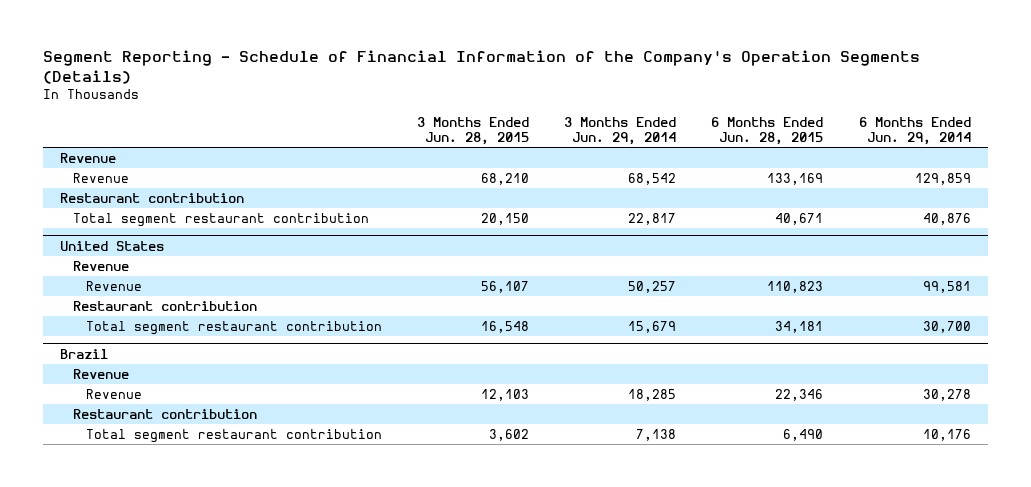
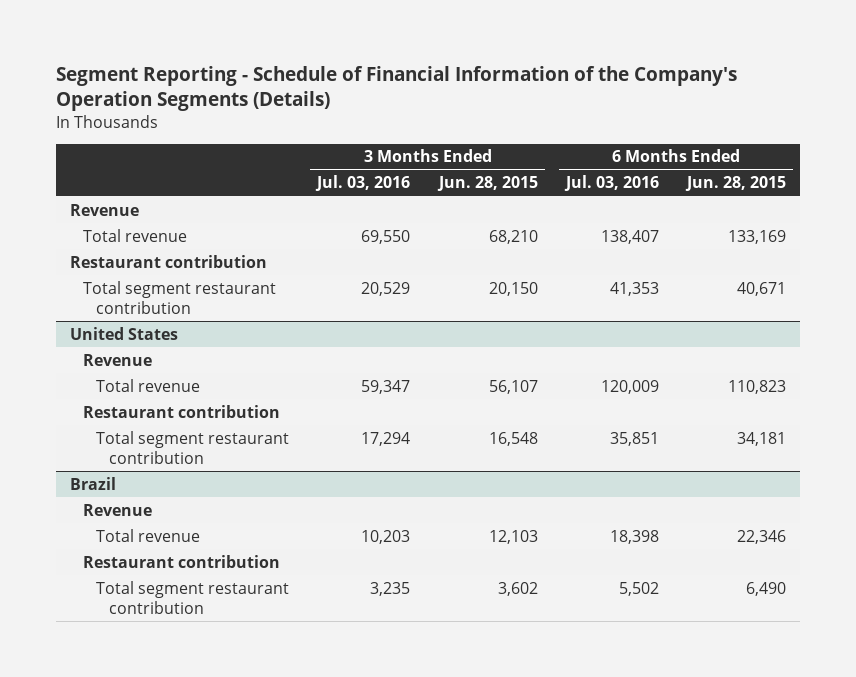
[564,116,677,146] 3 Months Ended Jun. 29, 2014 -> none
[858,116,971,146] 6 Months Ended Jun. 29, 2014 -> none
none -> [315,175,411,192] Jul. 03, 2016
none -> [563,175,659,192] Jul. 03, 2016
[73,172,130,183] Revenue -> [83,228,188,242] Total revenue
[85,280,142,291] Revenue -> [96,378,201,392] Total revenue
[85,388,142,399] Revenue -> [96,528,201,542] Total revenue

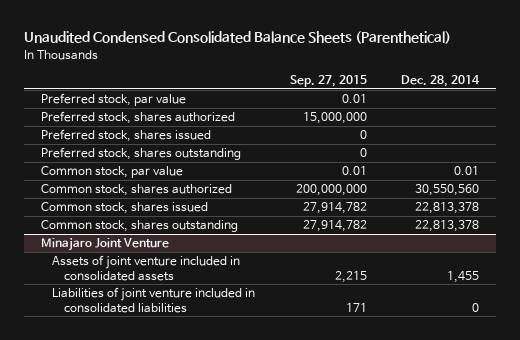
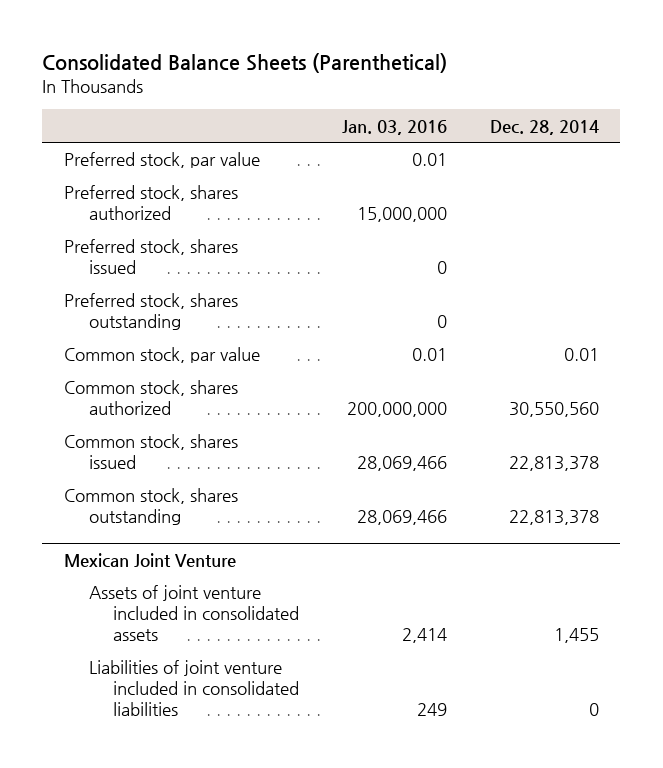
[23,31,451,45] Unaudited Condensed Consolidated Balance Sheets (Parenthetical) -> [42,53,448,74] Consolidated Balance Sheets (Parenthetical)
[289,75,367,88] Sep. 27, 2015 -> none
none -> [342,119,448,135] Jan. 03, 2016
[40,237,169,252] Minajaro Joint Venture -> [63,552,236,568] Mexican Joint Venture

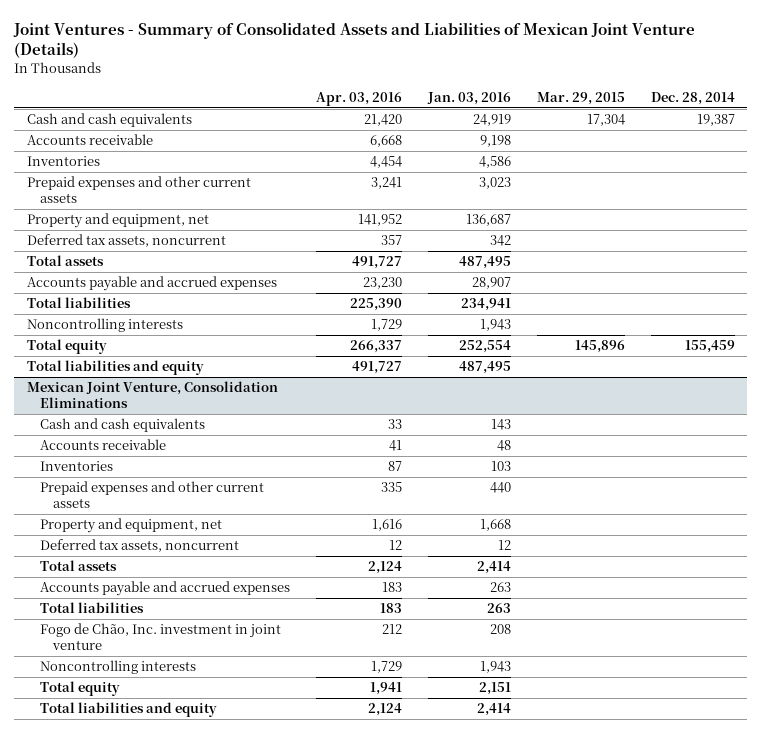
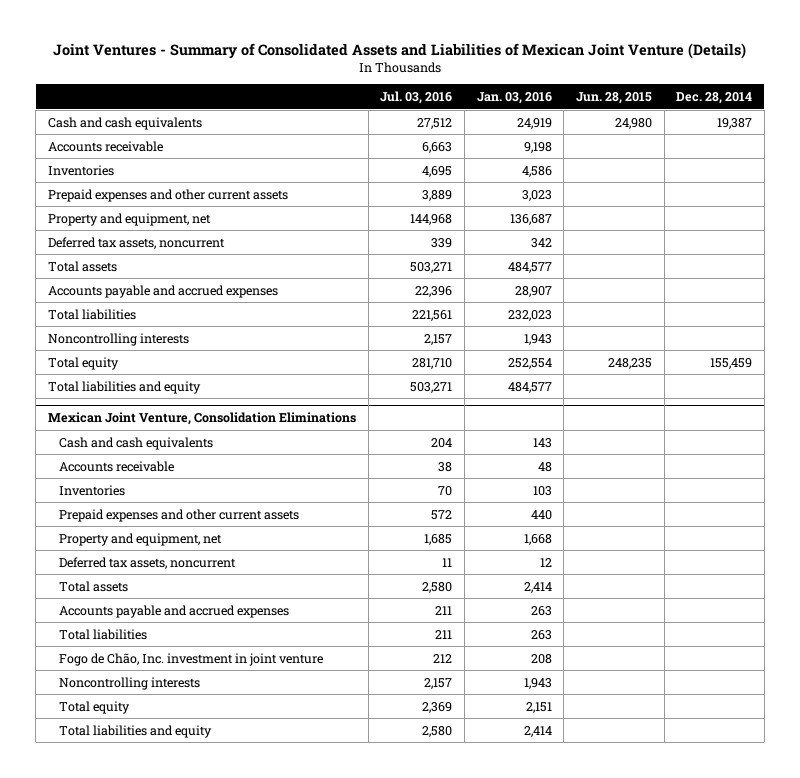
[315,91,402,106] Apr. 03, 2016 -> none
[536,91,625,105] Mar. 29, 2015 -> none
none -> [380,90,453,104] Jul. 03, 2016
none -> [575,91,652,104] Jun. 28, 2015
[458,256,511,270] 487,495 -> [507,261,552,273] 484,577
[460,298,511,312] 234,941 -> [507,309,552,321] 232,023
[458,361,511,375] 487,495 -> [507,381,552,393] 484,577

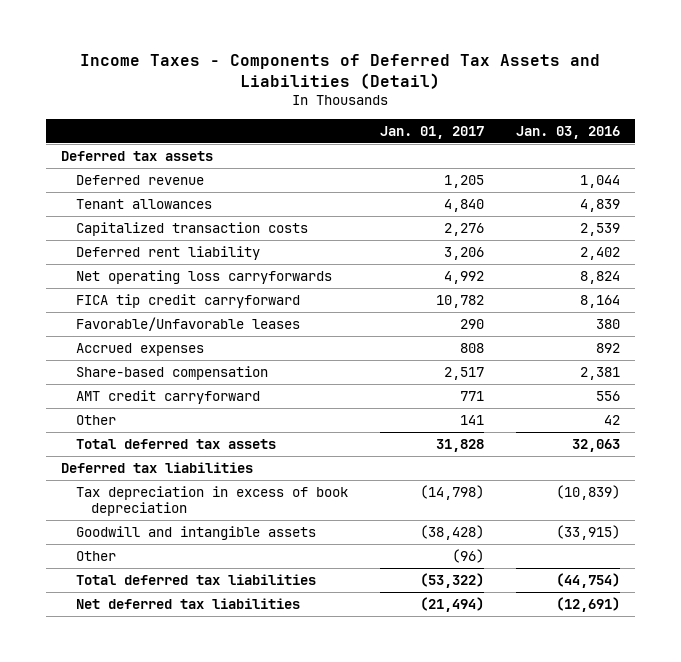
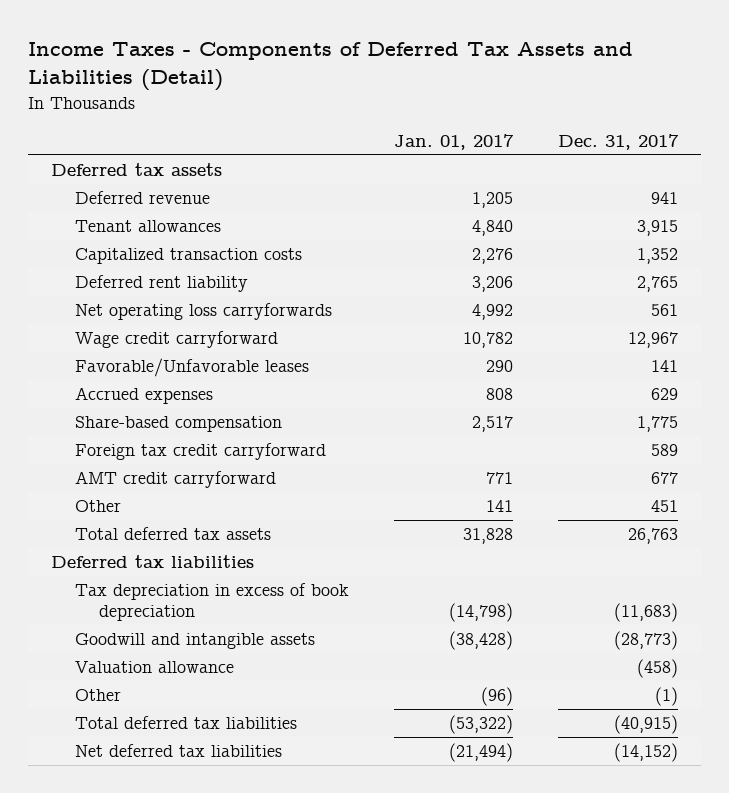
[515,125,620,139] Jan. 03, 2016 -> none
none -> [558,133,680,150] Dec. 31, 2017
[76,293,301,308] FICA tip credit carryforward -> [74,331,278,349] Wage credit carryforward
none -> [74,443,326,461] Foreign tax credit carryforward
none -> [74,661,234,674] Valuation allowance

